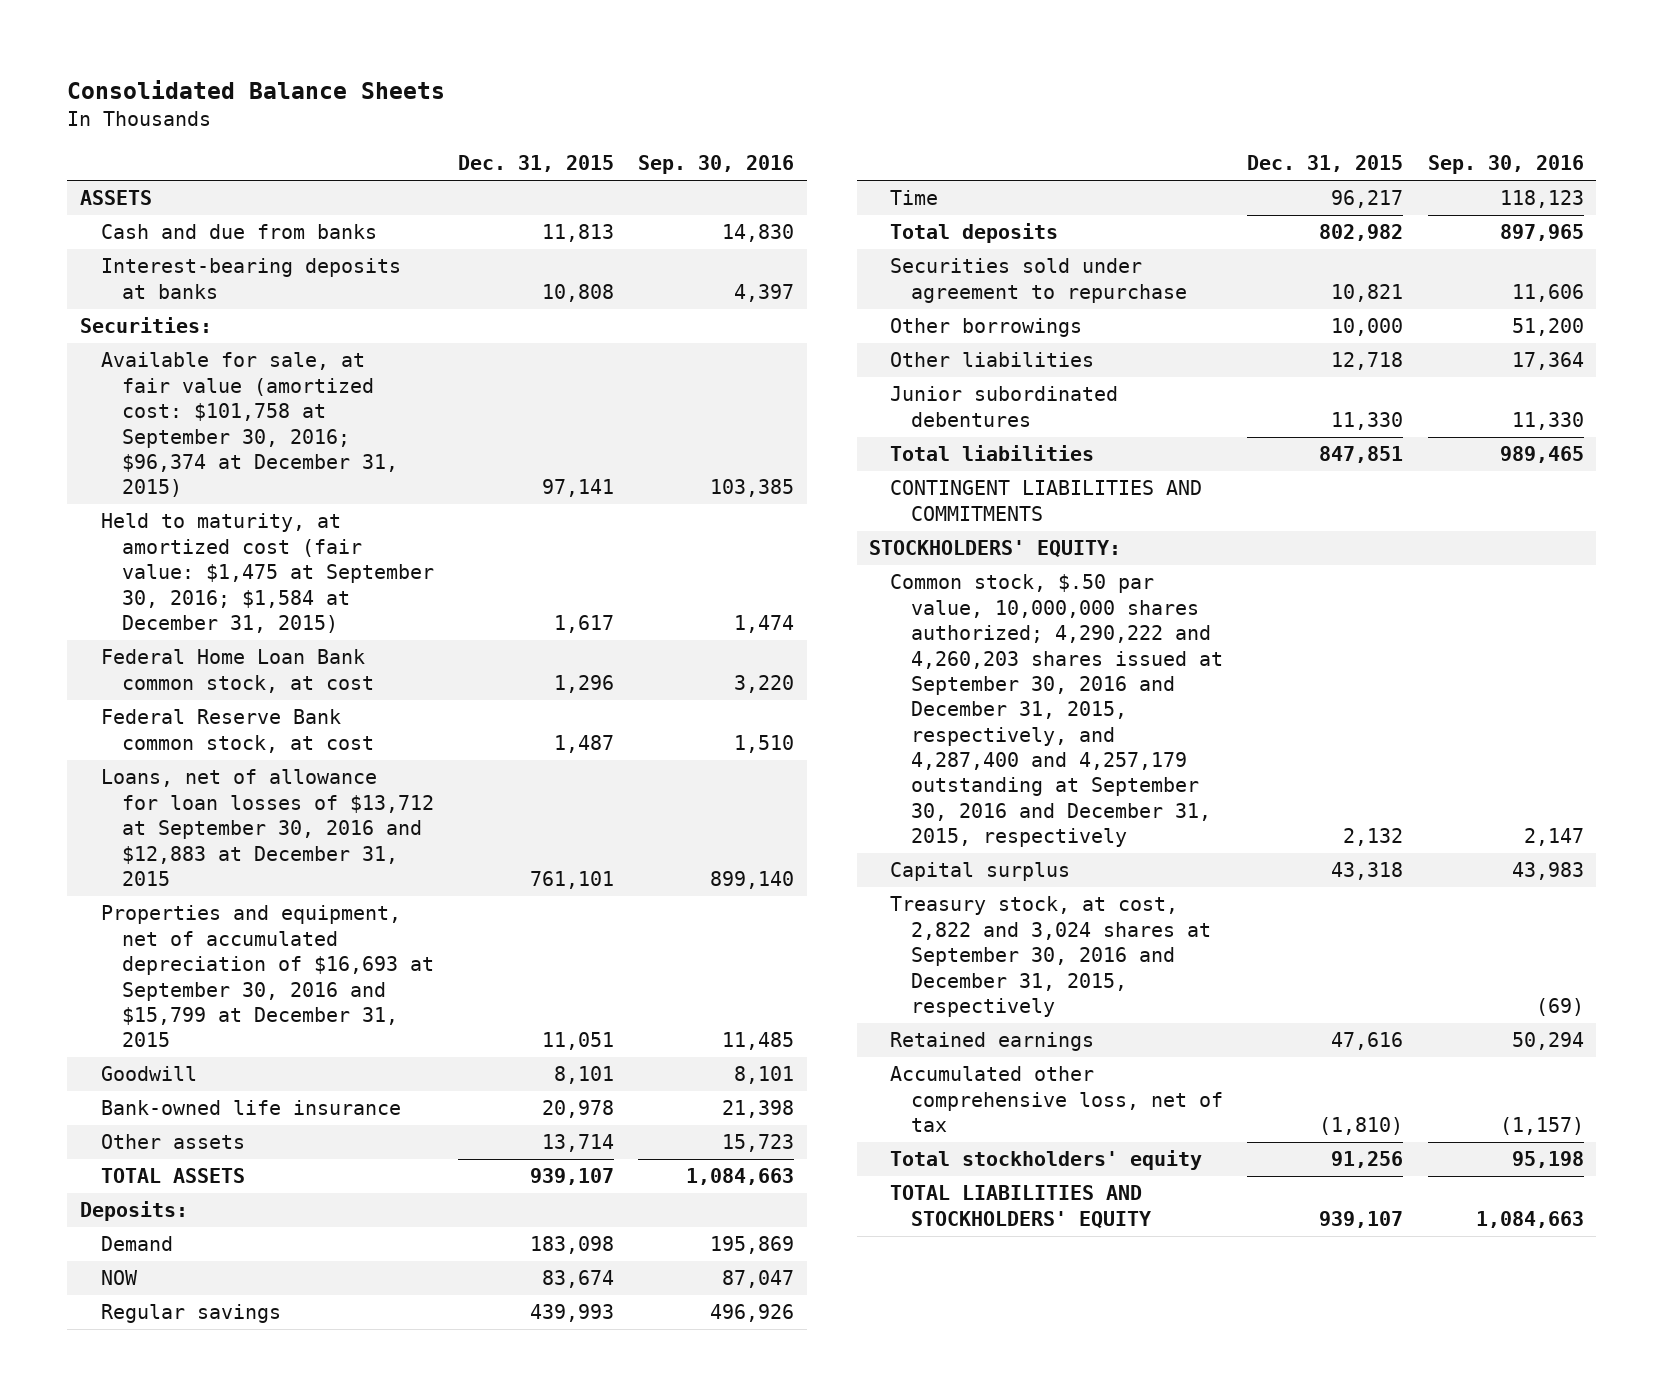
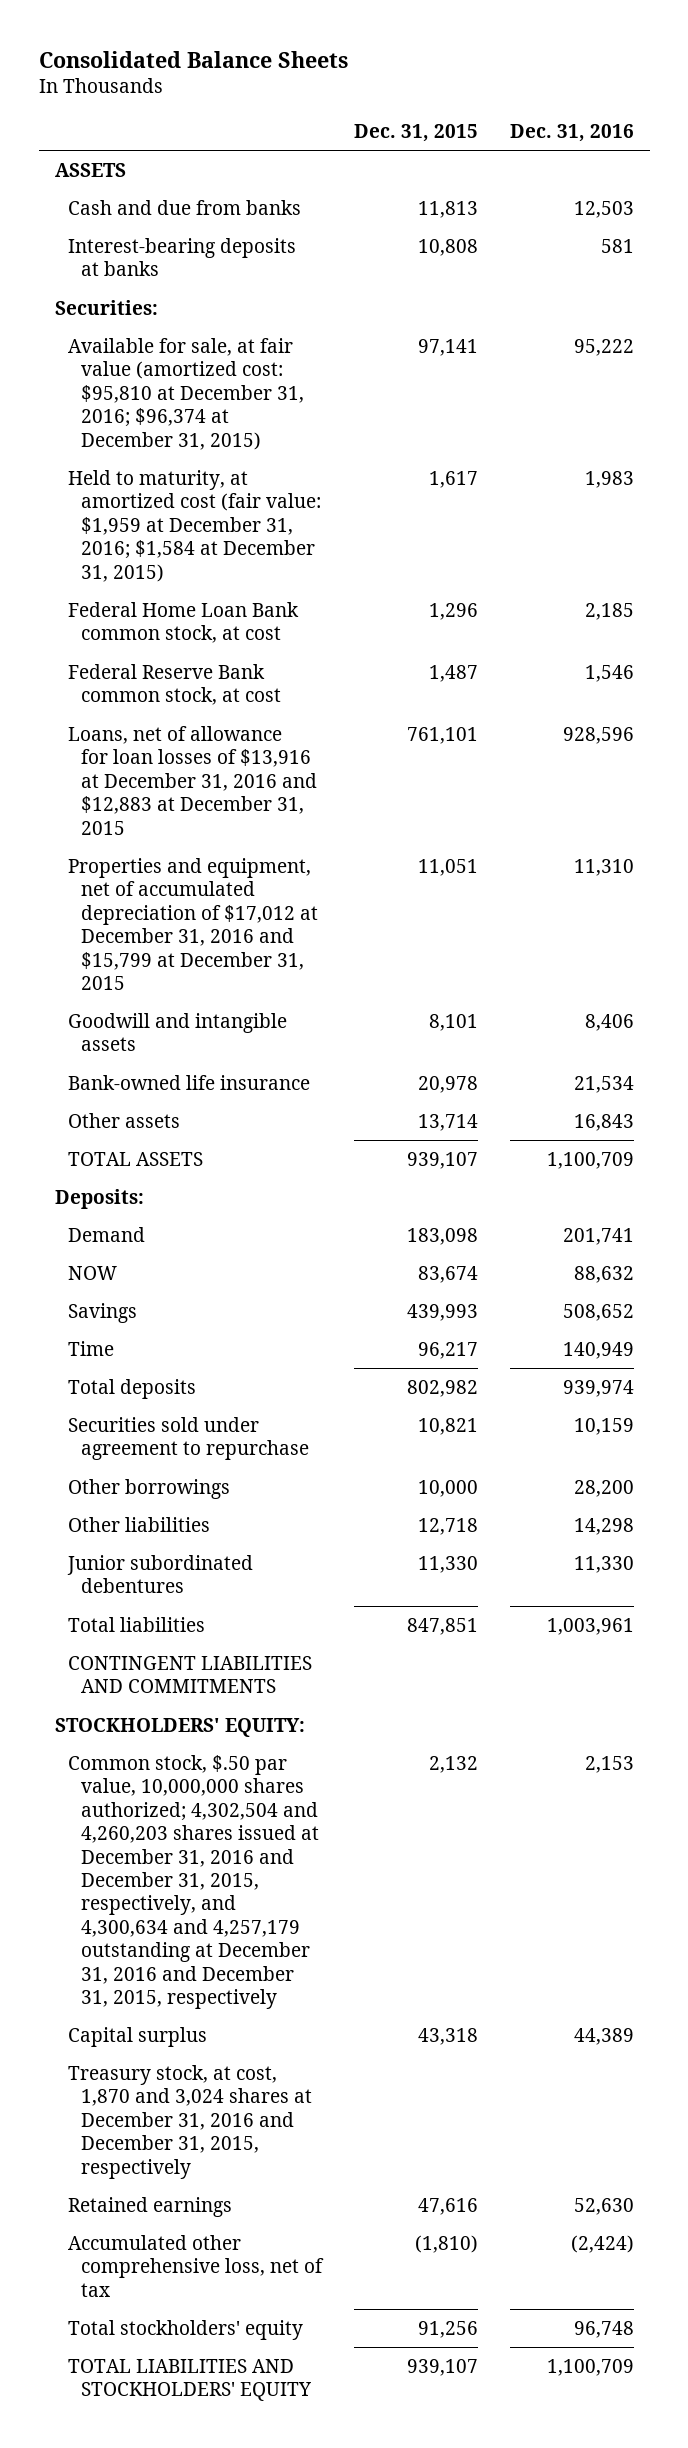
[638,155,795,175] Sep. 30, 2016 -> none
none -> [509,123,634,142] Dec. 31, 2016
[100,352,398,498] Available for sale, at fair value (amortized cost: $101,758 at September 30, 2016; $96,374 at December 31, 2015) -> [67,337,305,450] Available for sale, at fair value (amortized cost: $95,810 at December 31, 2016; $96,374 at December 31, 2015)
[100,513,434,633] Held to maturity, at amortized cost (fair value: $1,475 at September 30, 2016; $1,584 at December 31, 2015) -> [67,469,322,582] Held to maturity, at amortized cost (fair value: $1,959 at December 31, 2016; $1,584 at December 31, 2015)
[100,769,434,886] Loans, net of allowance for loan losses of $13,712 at September 30, 2016 and $12,883 at December 31, 2015 -> [67,725,318,835] Loans, net of allowance for loan losses of $13,916 at December 31, 2016 and $12,883 at December 31, 2015
[100,905,434,1048] Properties and equipment, net of accumulated depreciation of $16,693 at September 30, 2016 and $15,799 at December 31, 2015 -> [67,857,319,991] Properties and equipment, net of accumulated depreciation of $17,012 at December 31, 2016 and $15,799 at December 31, 2015
[100,1066,197,1082] Goodwill -> [67,1012,287,1052] Goodwill and intangible assets
[100,1304,281,1324] Regular savings -> [67,1302,137,1323] Savings
[889,574,1223,847] Common stock, $.50 par value, 10,000,000 shares authorized; 4,290,222 and 4,260,203 shares issued at September 30, 2016 and December 31, 2015, respectively, and 4,287,400 and 4,257,179 outstanding at September 30, 2016 and December 31, 2015, respectively -> [67,1754,320,2010] Common stock, $.50 par value, 10,000,000 shares authorized; 4,302,504 and 4,260,203 shares issued at December 31, 2016 and December 31, 2015, respectively, and 4,300,634 and 4,257,179 outstanding at December 31, 2016 and December 31, 2015, respectively
[889,896,1211,1017] Treasury stock, at cost, 2,822 and 3,024 shares at September 30, 2016 and December 31, 2015, respectively -> [67,2064,313,2179] Treasury stock, at cost, 1,870 and 3,024 shares at December 31, 2016 and December 31, 2015, respectively

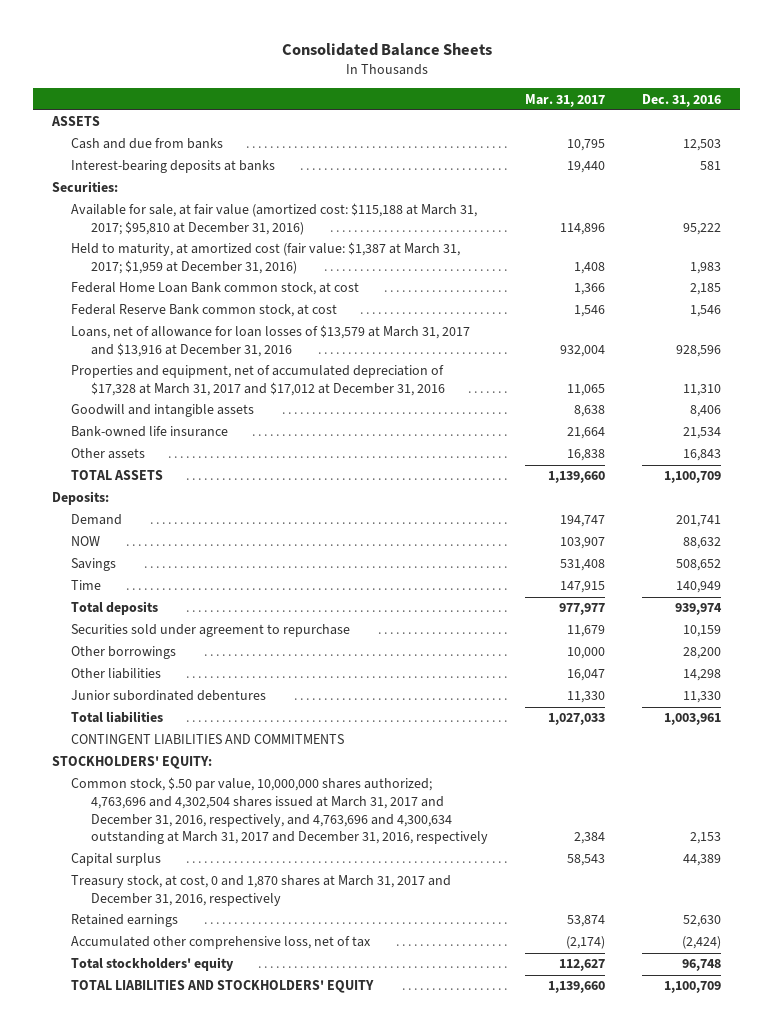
[353,123,478,142] Dec. 31, 2015 -> none
none -> [525,93,606,107] Mar. 31, 2017
[67,337,305,450] Available for sale, at fair value (amortized cost: $95,810 at December 31, 2016; $96,374 at December 31, 2015) -> [71,203,478,236] Available for sale, at fair value (amortized cost: $115,188 at March 31, 2017; $95,810 at December 31, 2016)
[67,469,322,582] Held to maturity, at amortized cost (fair value: $1,959 at December 31, 2016; $1,584 at December 31, 2015) -> [71,242,461,275] Held to maturity, at amortized cost (fair value: $1,387 at March 31, 2017; $1,959 at December 31, 2016)
[67,725,318,835] Loans, net of allowance for loan losses of $13,916 at December 31, 2016 and $12,883 at December 31, 2015 -> [71,325,471,358] Loans, net of allowance for loan losses of $13,579 at March 31, 2017 and $13,916 at December 31, 2016
[67,857,319,991] Properties and equipment, net of accumulated depreciation of $17,012 at December 31, 2016 and $15,799 at December 31, 2015 -> [71,365,445,397] Properties and equipment, net of accumulated depreciation of $17,328 at March 31, 2017 and $17,012 at December 31, 2016
[67,1754,320,2010] Common stock, $.50 par value, 10,000,000 shares authorized; 4,302,504 and 4,260,203 shares issued at December 31, 2016 and December 31, 2015, respectively, and 4,300,634 and 4,257,179 outstanding at December 31, 2016 and December 31, 2015, respectively -> [71,777,488,845] Common stock, $.50 par value, 10,000,000 shares authorized; 4,763,696 and 4,302,504 shares issued at March 31, 2017 and December 31, 2016, respectively, and 4,763,696 and 4,300,634 outstanding at March 31, 2017 and December 31, 2016, respectively
[67,2064,313,2179] Treasury stock, at cost, 1,870 and 3,024 shares at December 31, 2016 and December 31, 2015, respectively -> [71,875,452,907] Treasury stock, at cost, 0 and 1,870 shares at March 31, 2017 and December 31, 2016, respectively

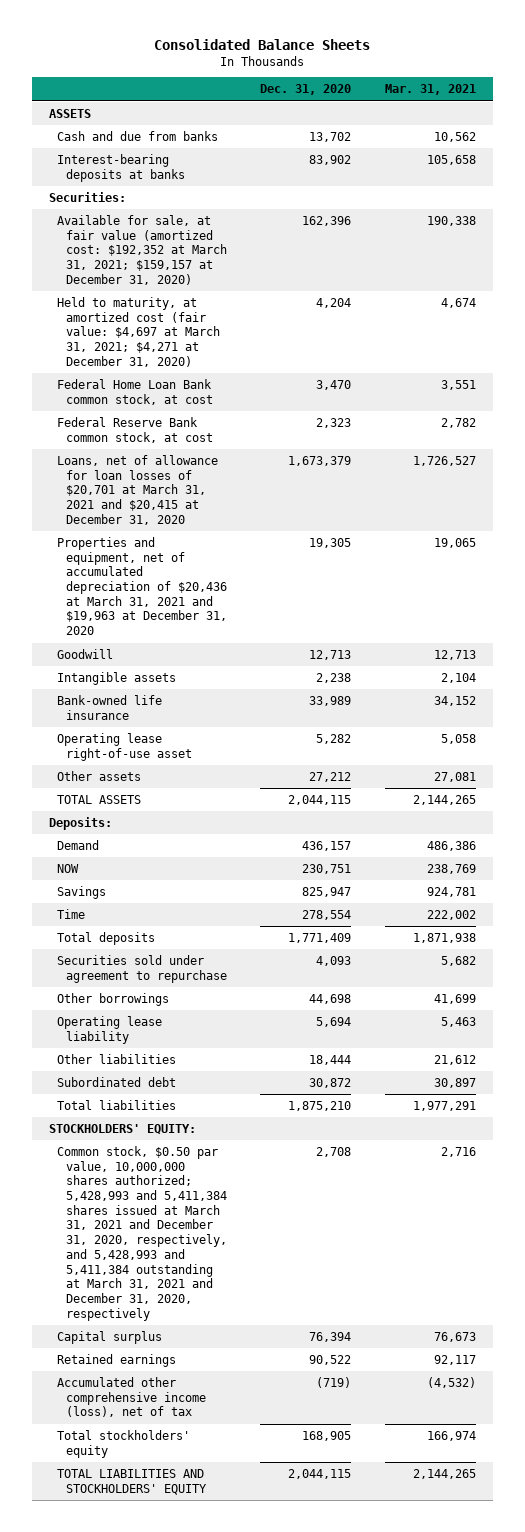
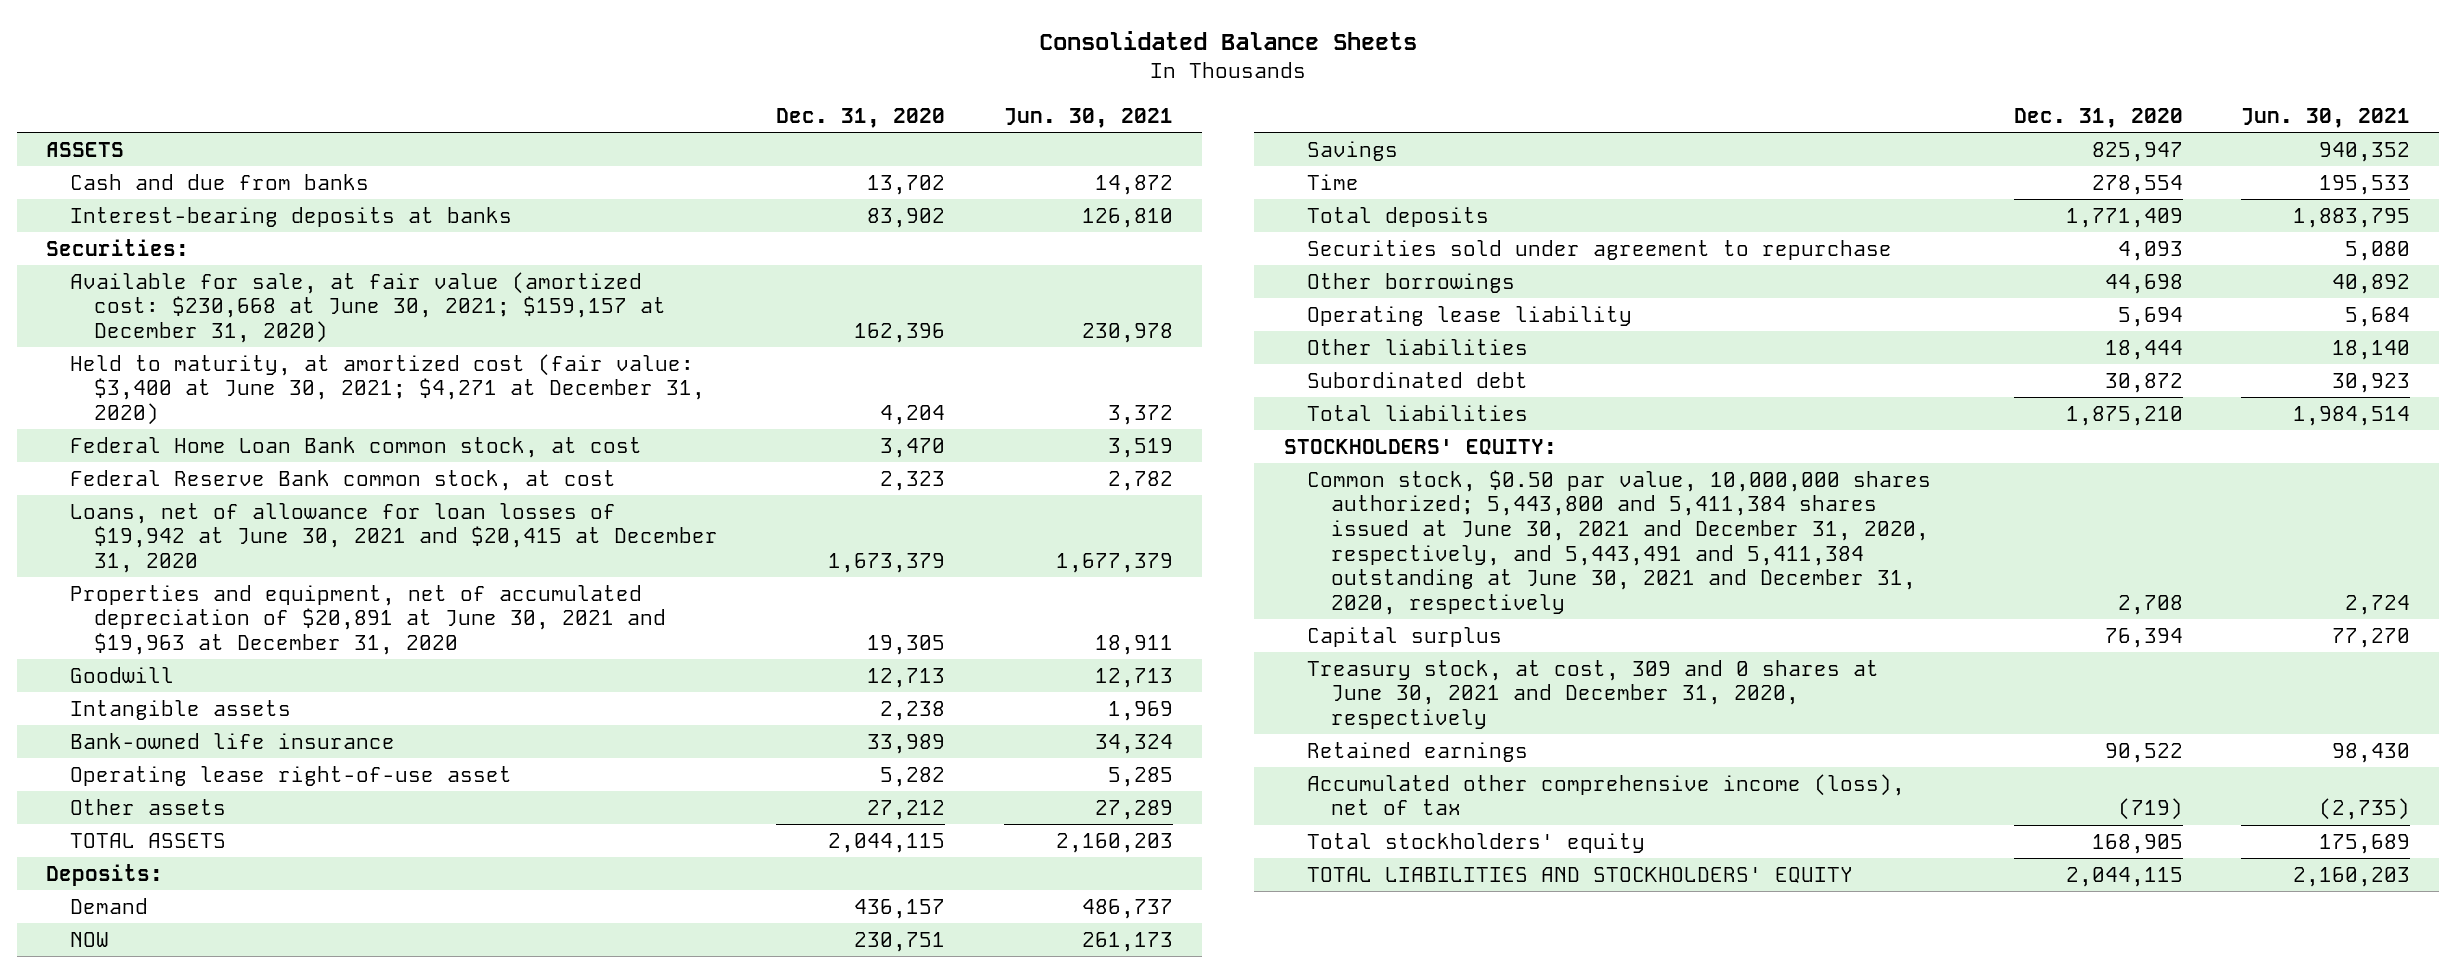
[385,84,477,96] Mar. 31, 2021 -> none
none -> [1003,107,1173,128] Jun. 30, 2021
[57,214,227,285] Available for sale, at fair value (amortized cost: $192,352 at March 31, 2021; $159,157 at December 31, 2020) -> [70,271,666,344] Available for sale, at fair value (amortized cost: $230,668 at June 30, 2021; $159,157 at December 31, 2020)
[57,296,220,367] Held to maturity, at amortized cost (fair value: $4,697 at March 31, 2021; $4,271 at December 31, 2020) -> [70,353,705,426] Held to maturity, at amortized cost (fair value: $3,400 at June 30, 2021; $4,271 at December 31, 2020)
[57,454,219,525] Loans, net of allowance for loan losses of $20,701 at March 31, 2021 and $20,415 at December 31, 2020 -> [70,502,718,574] Loans, net of allowance for loan losses of $19,942 at June 30, 2021 and $20,415 at December 31, 2020
[57,536,227,636] Properties and equipment, net of accumulated depreciation of $20,436 at March 31, 2021 and $19,963 at December 31, 2020 -> [70,584,666,656] Properties and equipment, net of accumulated depreciation of $20,891 at June 30, 2021 and $19,963 at December 31, 2020
[57,1145,227,1321] Common stock, $0.50 par value, 10,000,000 shares authorized; 5,428,993 and 5,411,384 shares issued at March 31, 2021 and December 31, 2020, respectively, and 5,428,993 and 5,411,384 outstanding at March 31, 2021 and December 31, 2020, respectively -> [1307,469,1932,615] Common stock, $0.50 par value, 10,000,000 shares authorized; 5,443,800 and 5,411,384 shares issued at June 30, 2021 and December 31, 2020, respectively, and 5,443,491 and 5,411,384 outstanding at June 30, 2021 and December 31, 2020, respectively
none -> [1307,659,1880,730] Treasury stock, at cost, 309 and 0 shares at June 30, 2021 and December 31, 2020, respectively

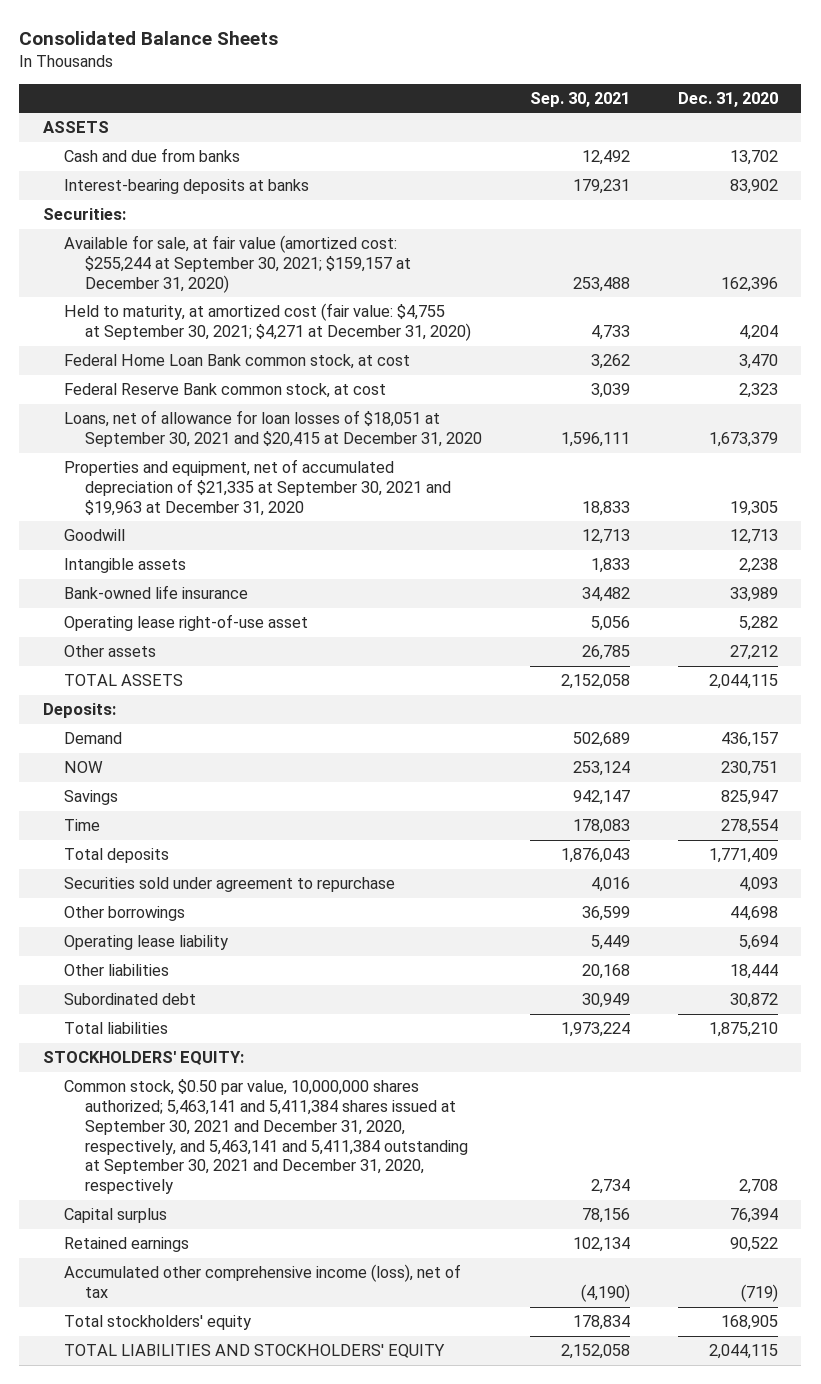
[1003,107,1173,128] Jun. 30, 2021 -> none
none -> [529,91,630,107] Sep. 30, 2021
[70,271,666,344] Available for sale, at fair value (amortized cost: $230,668 at June 30, 2021; $159,157 at December 31, 2020) -> [64,235,411,293] Available for sale, at fair value (amortized cost: $255,244 at September 30, 2021; $159,157 at December 31, 2020)
[70,353,705,426] Held to maturity, at amortized cost (fair value: $3,400 at June 30, 2021; $4,271 at December 31, 2020) -> [64,303,471,342] Held to maturity, at amortized cost (fair value: $4,755 at September 30, 2021; $4,271 at December 31, 2020)
[70,502,718,574] Loans, net of allowance for loan losses of $19,942 at June 30, 2021 and $20,415 at December 31, 2020 -> [64,410,482,448] Loans, net of allowance for loan losses of $18,051 at September 30, 2021 and $20,415 at December 31, 2020
[70,584,666,656] Properties and equipment, net of accumulated depreciation of $20,891 at June 30, 2021 and $19,963 at December 31, 2020 -> [64,459,451,516] Properties and equipment, net of accumulated depreciation of $21,335 at September 30, 2021 and $19,963 at December 31, 2020
[1307,469,1932,615] Common stock, $0.50 par value, 10,000,000 shares authorized; 5,443,800 and 5,411,384 shares issued at June 30, 2021 and December 31, 2020, respectively, and 5,443,491 and 5,411,384 outstanding at June 30, 2021 and December 31, 2020, respectively -> [64,1079,468,1195] Common stock, $0.50 par value, 10,000,000 shares authorized; 5,463,141 and 5,411,384 shares issued at September 30, 2021 and December 31, 2020, respectively, and 5,463,141 and 5,411,384 outstanding at September 30, 2021 and December 31, 2020, respectively
[1307,659,1880,730] Treasury stock, at cost, 309 and 0 shares at June 30, 2021 and December 31, 2020, respectively -> none

